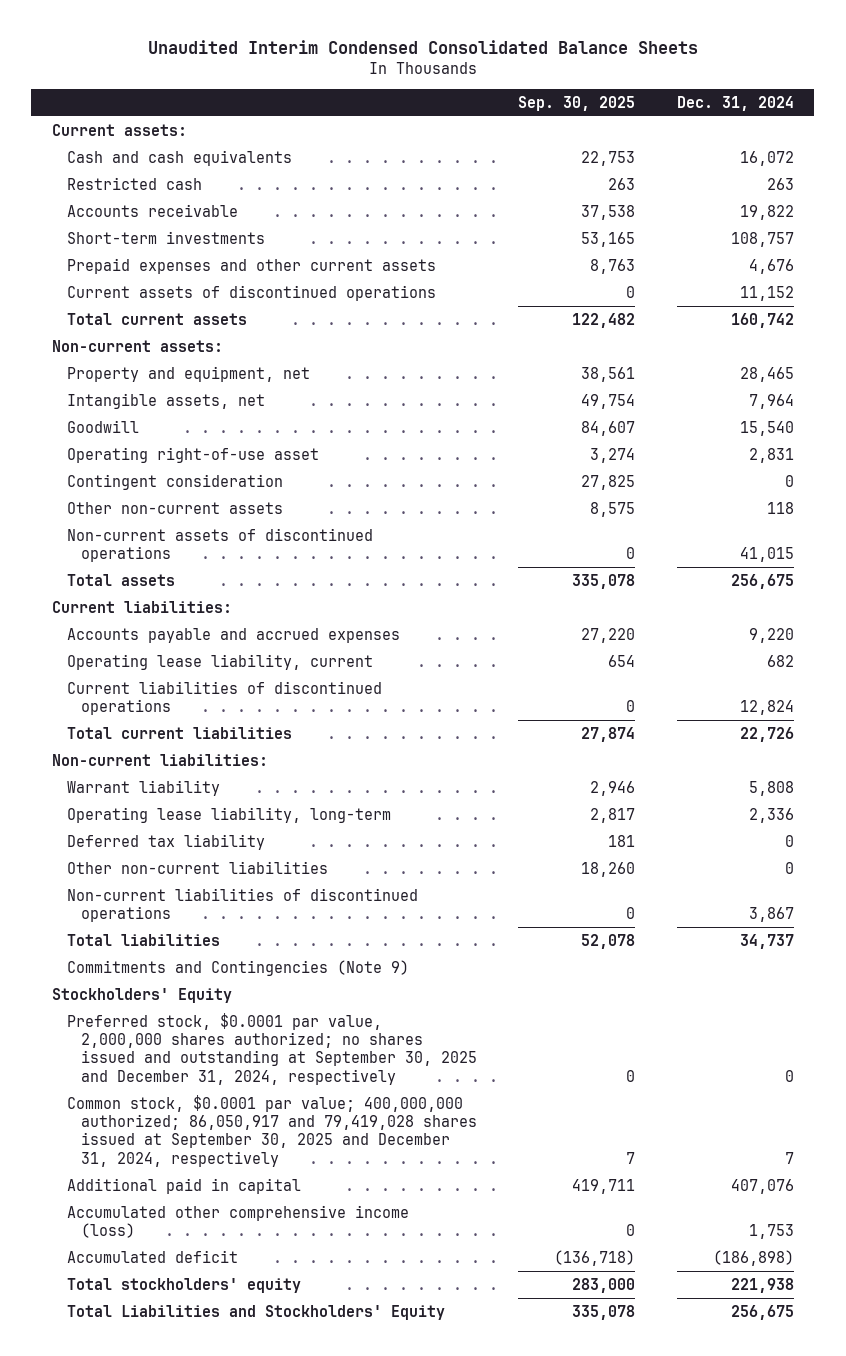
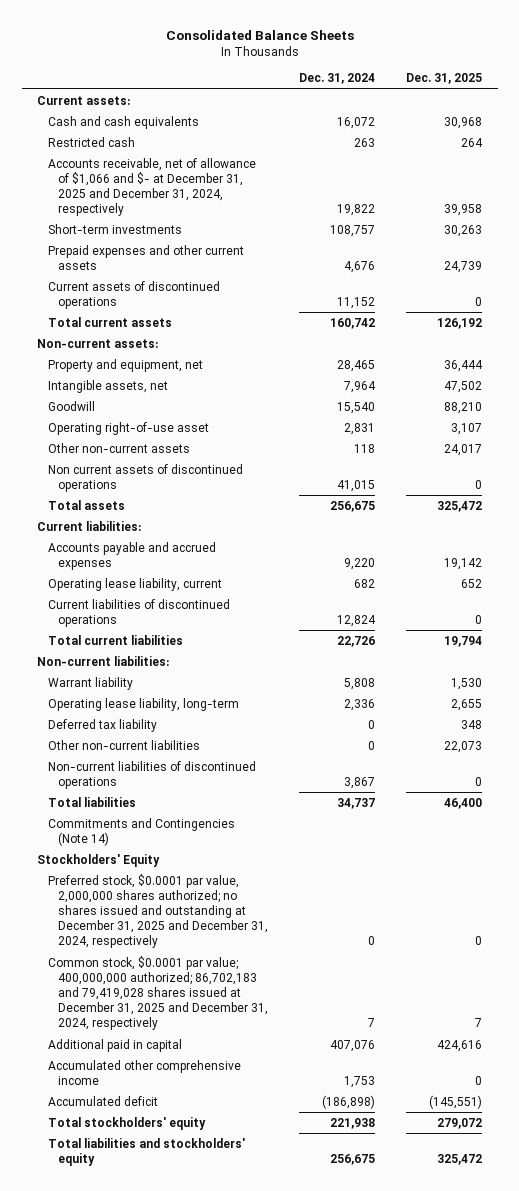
[147,40,698,55] Unaudited Interim Condensed Consolidated Balance Sheets -> [165,30,354,41] Consolidated Balance Sheets
[518,95,636,111] Sep. 30, 2025 -> none
none -> [406,73,483,85] Dec. 31, 2025
[66,203,238,217] Accounts receivable -> [47,157,256,217] Accounts receivable, net of allowance of $1,066 and $- at December 31, 2025 and December 31, 2024, respectively
[66,473,283,490] Contingent consideration -> none
[66,527,373,563] Non-current assets of discontinued operations -> [47,463,243,492] Non current assets of discontinued operations
[66,959,409,976] Commitments and Contingencies (Note 9) -> [47,817,235,846] Commitments and Contingencies (Note 14)
[66,1012,478,1085] Preferred stock, $0.0001 par value, 2,000,000 shares authorized; no shares issued and outstanding at September 30, 2025 and December 31, 2024, respectively -> [47,873,268,949] Preferred stock, $0.0001 par value, 2,000,000 shares authorized; no shares issued and outstanding at December 31, 2025 and December 31, 2024, respectively
[66,1094,478,1167] Common stock, $0.0001 par value; 400,000,000 authorized; 86,050,917 and 79,419,028 shares issued at September 30, 2025 and December 31, 2024, respectively -> [47,955,268,1031] Common stock, $0.0001 par value; 400,000,000 authorized; 86,702,183 and 79,419,028 shares issued at December 31, 2025 and December 31, 2024, respectively
[66,1204,409,1239] Accumulated other comprehensive income (loss) -> [47,1059,241,1085] Accumulated other comprehensive income
[66,1304,445,1320] Total Liabilities and Stockholders' Equity -> [47,1137,245,1166] Total liabilities and stockholders' equity

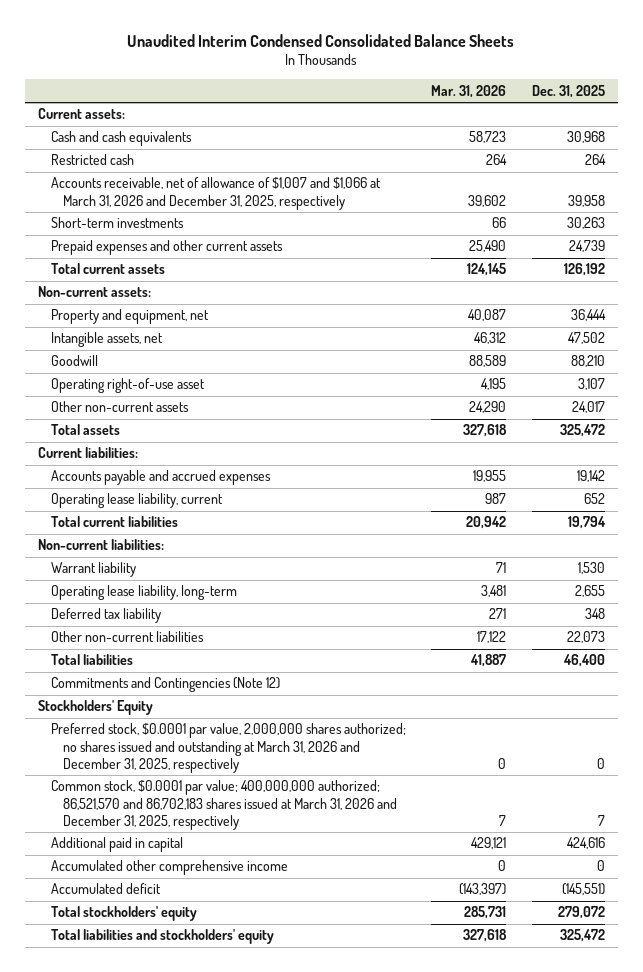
[165,30,354,41] Consolidated Balance Sheets -> [127,33,515,47] Unaudited Interim Condensed Consolidated Balance Sheets
[298,73,375,85] Dec. 31, 2024 -> none
none -> [431,84,507,98] Mar. 31, 2026
[47,157,256,217] Accounts receivable, net of allowance of $1,066 and $- at December 31, 2025 and December 31, 2024, respectively -> [50,177,381,210] Accounts receivable, net of allowance of $1,007 and $1,066 at March 31, 2026 and December 31, 2025, respectively
[47,280,220,309] Current assets of discontinued operations -> none
[47,463,243,492] Non current assets of discontinued operations -> none
[47,598,230,627] Current liabilities of discontinued operations -> none
[47,760,256,789] Non-current liabilities of discontinued operations -> none
[47,817,235,846] Commitments and Contingencies (Note 14) -> [50,677,280,693] Commitments and Contingencies (Note 12)
[47,873,268,949] Preferred stock, $0.0001 par value, 2,000,000 shares authorized; no shares issued and outstanding at December 31, 2025 and December 31, 2024, respectively -> [50,723,406,774] Preferred stock, $0.0001 par value, 2,000,000 shares authorized; no shares issued and outstanding at March 31, 2026 and December 31, 2025, respectively
[47,955,268,1031] Common stock, $0.0001 par value; 400,000,000 authorized; 86,702,183 and 79,419,028 shares issued at December 31, 2025 and December 31, 2024, respectively -> [50,780,398,831] Common stock, $0.0001 par value; 400,000,000 authorized; 86,521,570 and 86,702,183 shares issued at March 31, 2026 and December 31, 2025, respectively

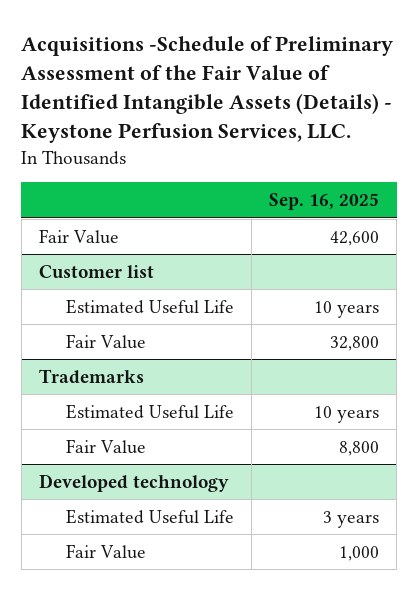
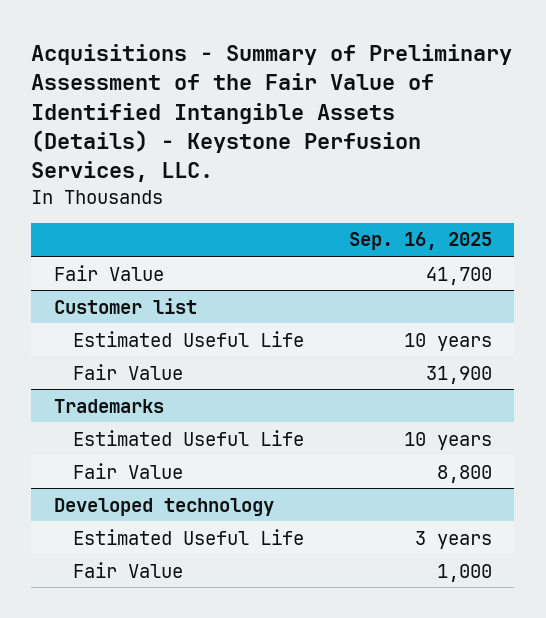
[21,35,394,144] Acquisitions -Schedule of Preliminary Assessment of the Fair Value of Identified Intangible Assets (Details) - Keystone Perfusion Services, LLC. -> [31,43,513,183] Acquisitions - Summary of Preliminary Assessment of the Fair Value of Identified Intangible Assets (Details) - Keystone Perfusion Services, LLC.
[330,230,380,246] 42,600 -> [426,266,493,285] 41,700
[330,335,380,351] 32,800 -> [426,365,493,384] 31,900

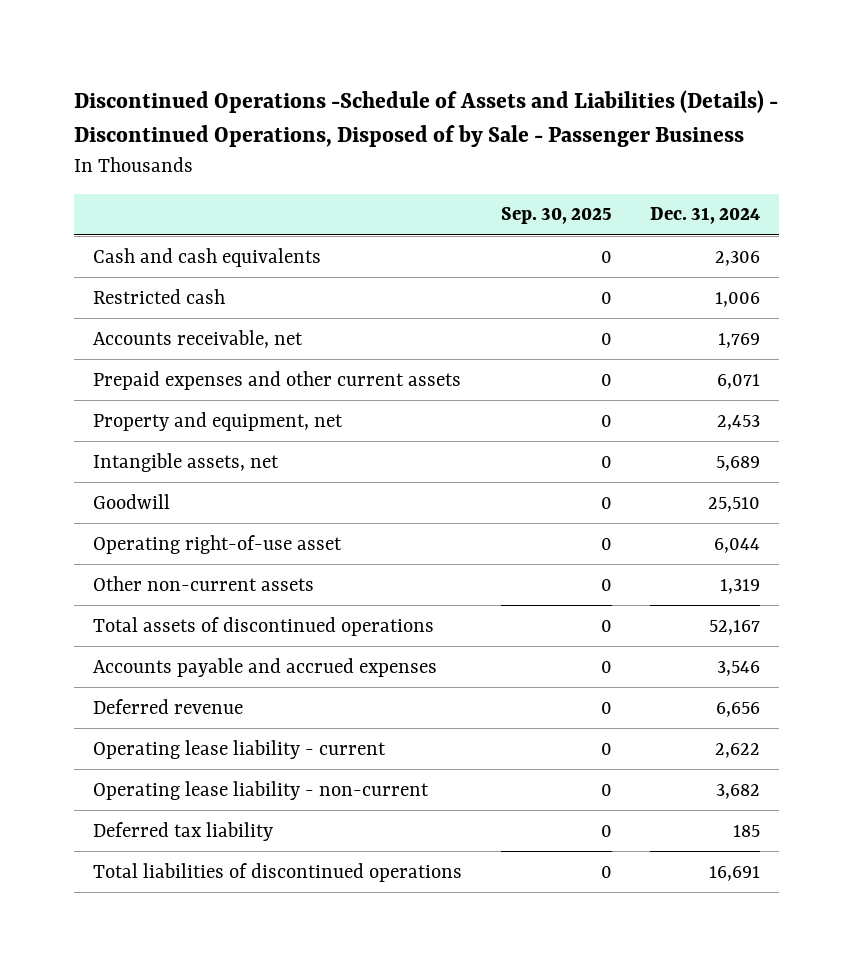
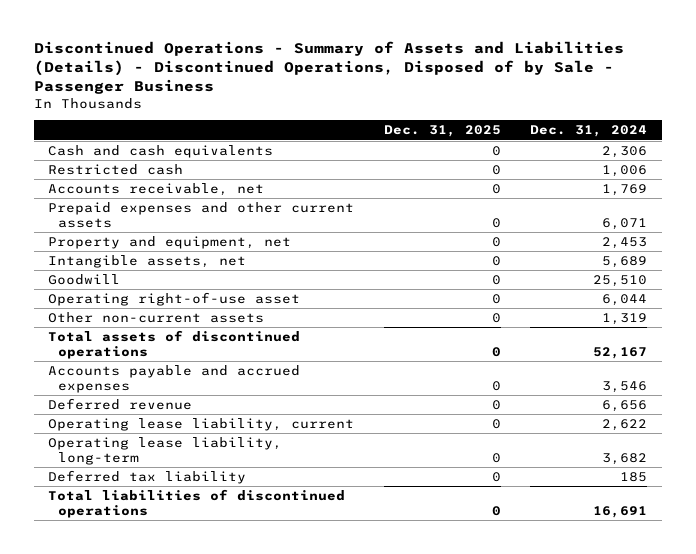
[74,90,779,148] Discontinued Operations -Schedule of Assets and Liabilities (Details) - Discontinued Operations, Disposed of by Sale - Passenger Business -> [33,40,624,95] Discontinued Operations - Summary of Assets and Liabilities (Details) - Discontinued Operations, Disposed of by Sale - Passenger Business
[500,207,612,225] Sep. 30, 2025 -> none
none -> [383,125,501,138] Dec. 31, 2025
[93,739,387,759] Operating lease liability - current -> [48,418,355,432] Operating lease liability, current
[93,780,430,800] Operating lease liability - non-current -> [48,437,283,465] Operating lease liability, long-term

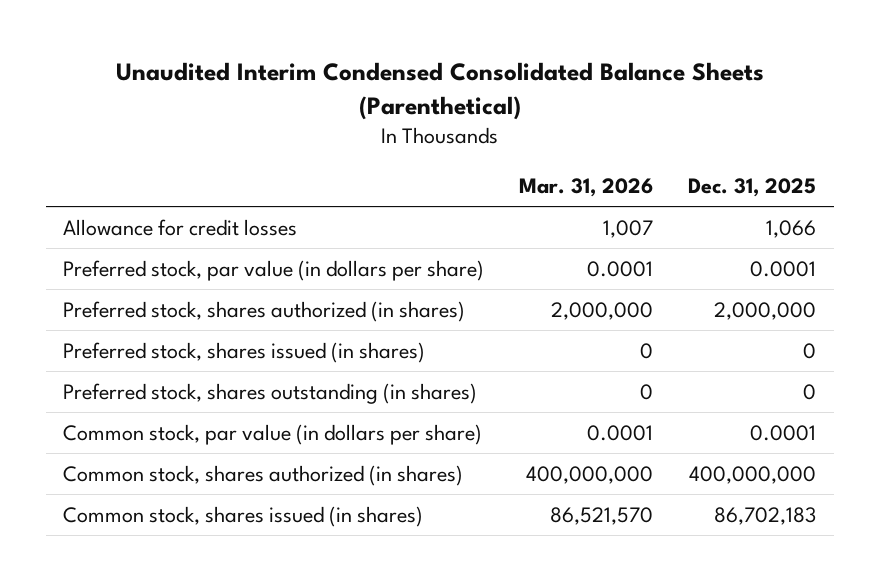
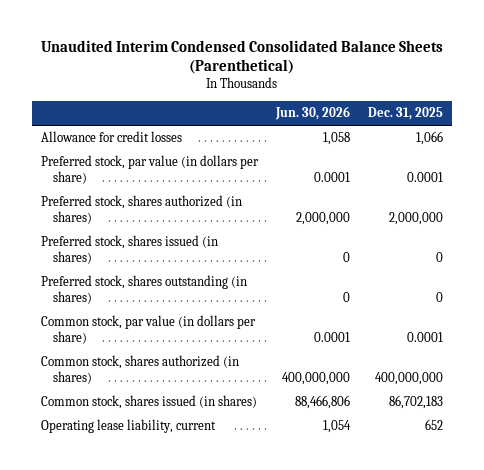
[519,178,654,198] Mar. 31, 2026 -> none
none -> [275,106,351,121] Jun. 30, 2026
none -> [40,419,216,434] Operating lease liability, current

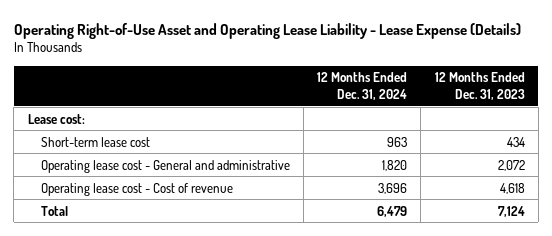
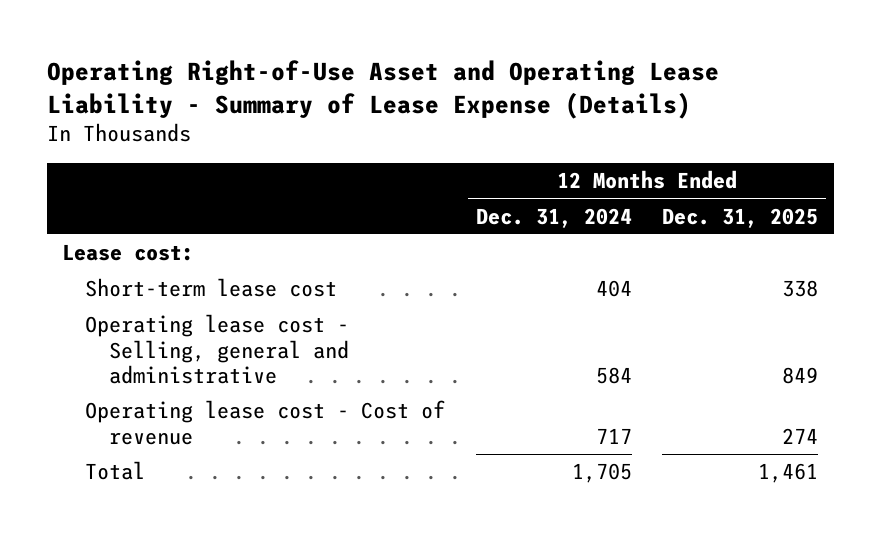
[13,22,521,39] Operating Right-of-Use Asset and Operating Lease Liability - Lease Expense (Details) -> [46,59,719,119] Operating Right-of-Use Asset and Operating Lease Liability - Summary of Lease Expense (Details)
[434,72,525,100] 12 Months Ended Dec. 31, 2023 -> none
none -> [662,207,819,228] Dec. 31, 2025
[387,136,408,147] 963 -> [595,280,632,298] 404
[40,159,290,173] Operating lease cost - General and administrative -> [85,314,350,385] Operating lease cost - Selling, general and administrative
[382,159,408,171] 1,820 -> [595,367,632,385] 584
[378,182,408,194] 3,696 -> [595,427,632,444] 717
[377,205,408,217] 6,479 -> [571,463,632,484] 1,705

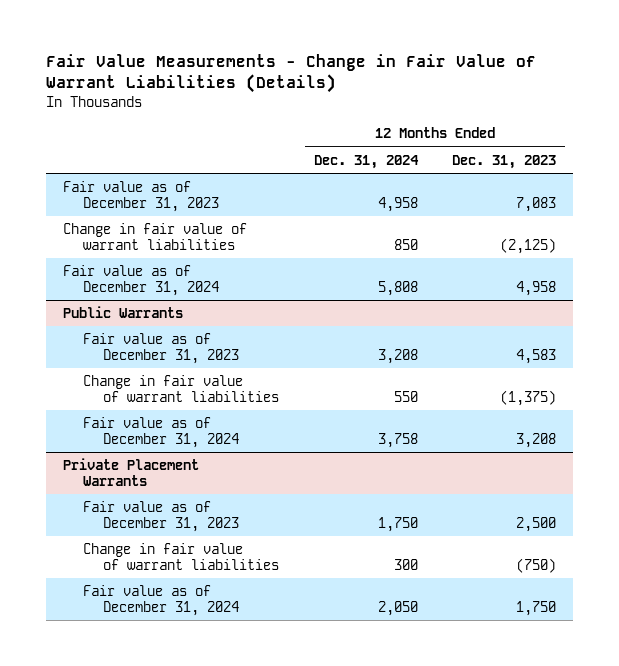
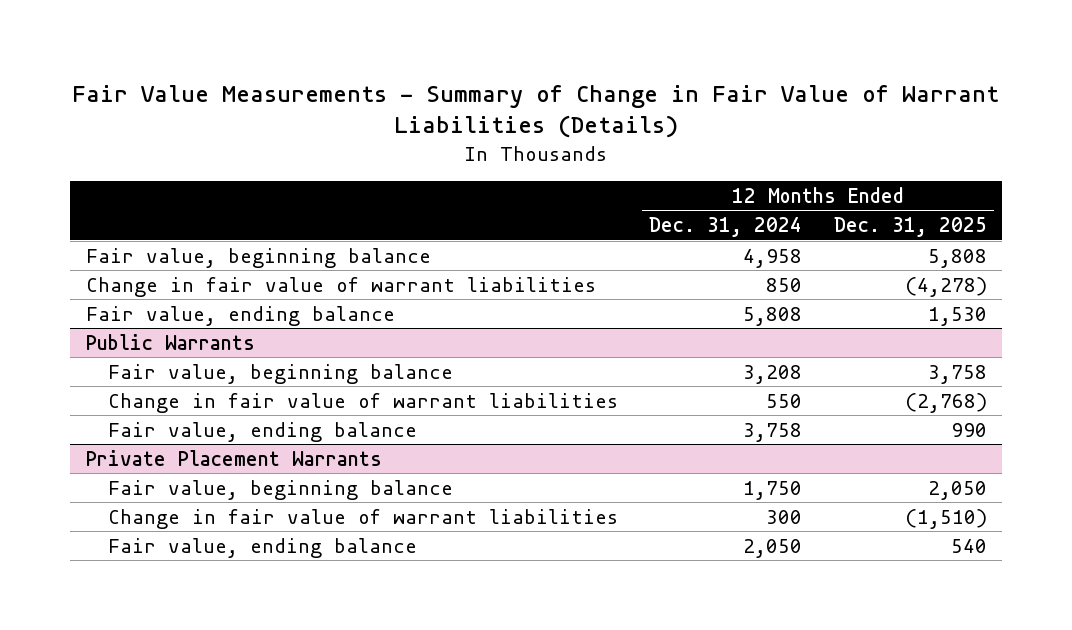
[46,54,537,94] Fair Value Measurements - Change in Fair Value of Warrant Liabilities (Details) -> [72,84,1000,139] Fair Value Measurements - Summary of Change in Fair Value of Warrant Liabilities (Details)
[451,154,556,169] Dec. 31, 2023 -> none
none -> [833,217,987,238] Dec. 31, 2025
[63,180,220,212] Fair value as of December 31, 2023 -> [85,247,431,268] Fair value, beginning balance
[63,264,220,296] Fair value as of December 31, 2024 -> [85,305,395,326] Fair value, ending balance
[83,332,240,364] Fair value as of December 31, 2023 -> [108,363,454,384] Fair value, beginning balance
[83,416,240,448] Fair value as of December 31, 2024 -> [108,421,418,442] Fair value, ending balance
[83,500,240,532] Fair value as of December 31, 2023 -> [108,479,454,500] Fair value, beginning balance
[83,584,240,616] Fair value as of December 31, 2024 -> [108,537,418,558] Fair value, ending balance

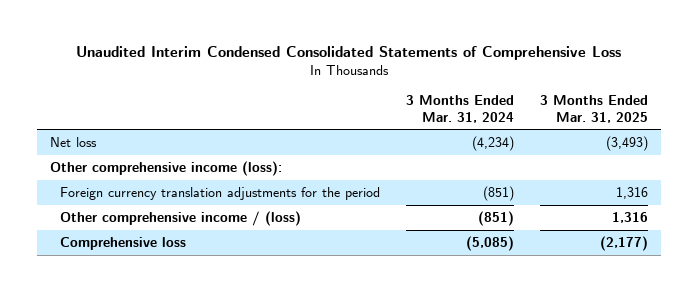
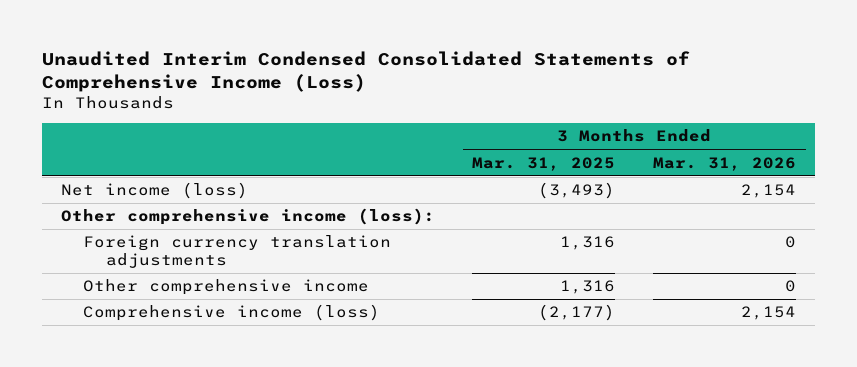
[75,46,621,61] Unaudited Interim Condensed Consolidated Statements of Comprehensive Loss -> [41,50,690,93] Unaudited Interim Condensed Consolidated Statements of Comprehensive Income (Loss)
[405,95,514,123] 3 Months Ended Mar. 31, 2024 -> none
none -> [653,156,797,171] Mar. 31, 2026
[49,137,97,148] Net loss -> [60,182,248,200] Net income (loss)
[59,187,380,201] Foreign currency translation adjustments for the period -> [83,235,392,269] Foreign currency translation adjustments
[59,211,301,227] Other comprehensive income / (loss) -> [83,279,370,296] Other comprehensive income
[59,237,186,251] Comprehensive loss -> [83,304,381,322] Comprehensive income (loss)

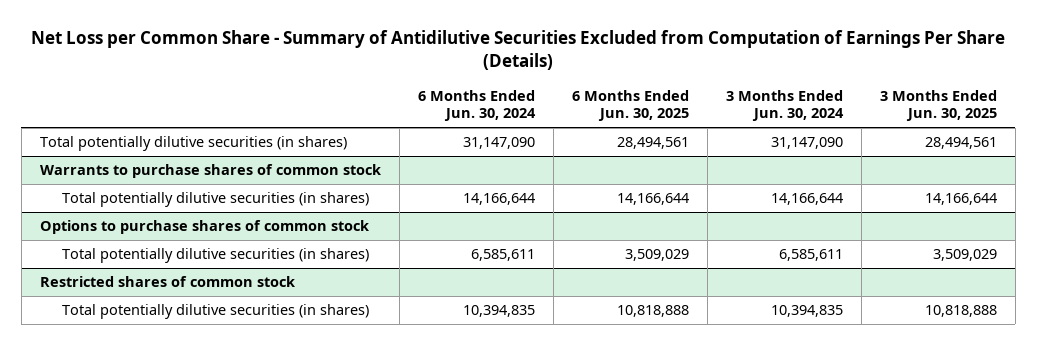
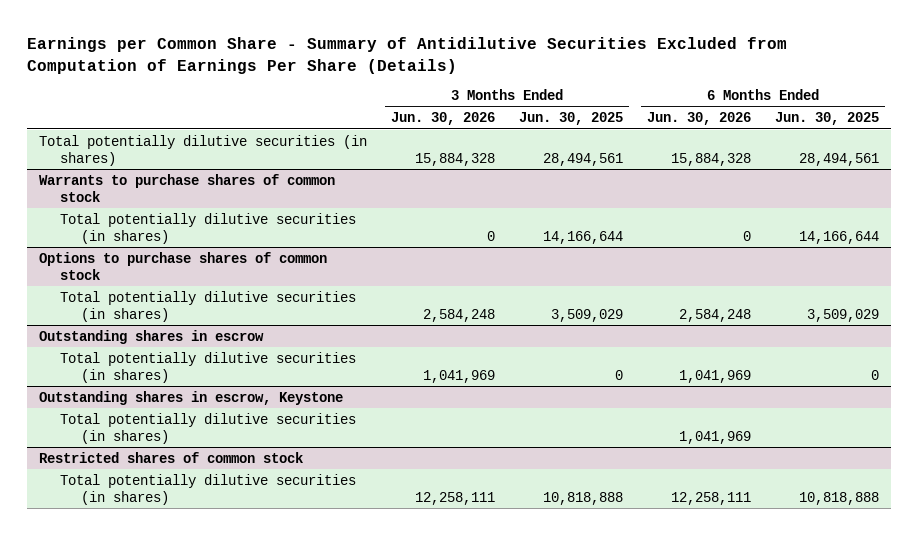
[31,30,1006,70] Net Loss per Common Share - Summary of Antidilutive Securities Excluded from Computation of Earnings Per Share (Details) -> [26,36,787,74] Earnings per Common Share - Summary of Antidilutive Securities Excluded from Computation of Earnings Per Share (Details)
[417,89,536,122] 6 Months Ended Jun. 30, 2024 -> none
[725,89,844,122] 3 Months Ended Jun. 30, 2024 -> none
none -> [390,112,495,126] Jun. 30, 2026
none -> [647,112,752,126] Jun. 30, 2026
none -> [38,329,264,344] Outstanding shares in escrow
none -> [60,351,357,383] Total potentially dilutive securities (in shares)
none -> [38,390,343,405] Outstanding shares in escrow, Keystone
none -> [60,412,357,444] Total potentially dilutive securities (in shares)

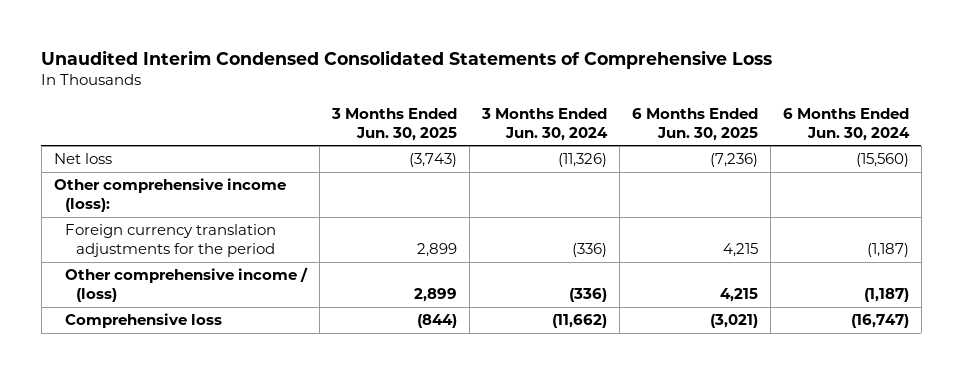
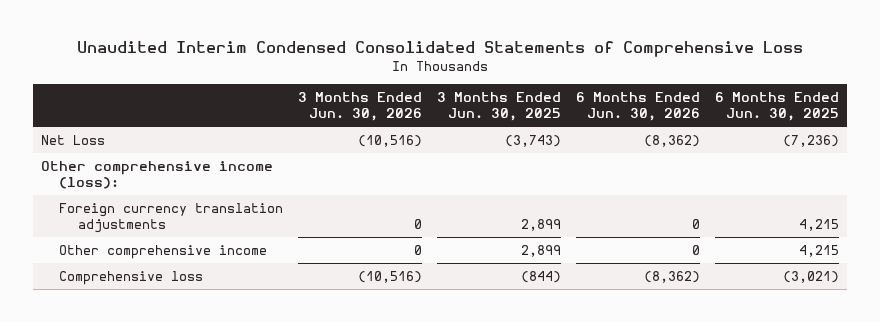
[480,107,608,141] 3 Months Ended Jun. 30, 2024 -> none
[782,107,910,141] 6 Months Ended Jun. 30, 2024 -> none
none -> [298,92,423,122] 3 Months Ended Jun. 30, 2026
none -> [576,92,701,122] 6 Months Ended Jun. 30, 2026
[53,153,112,165] Net loss -> [40,134,105,145] Net Loss
[64,224,276,257] Foreign currency translation adjustments for the period -> [59,202,284,234] Foreign currency translation adjustments
[64,267,308,302] Other comprehensive income / (loss) -> [59,244,268,259] Other comprehensive income

